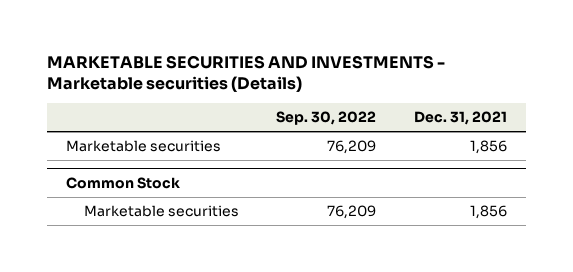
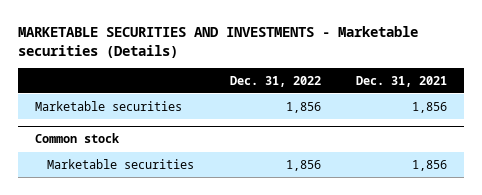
[276,111,377,126] Sep. 30, 2022 -> none
none -> [229,75,321,87] Dec. 31, 2022
[65,176,180,189] Common Stock -> [35,133,121,144] Common stock

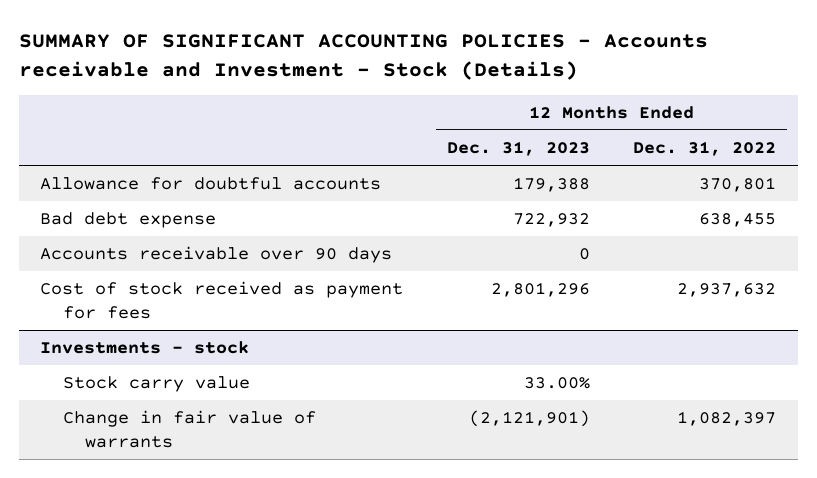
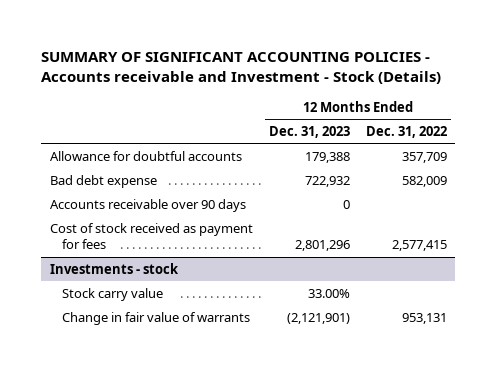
[699,177,777,193] 370,801 -> [402,151,448,163] 357,709
[699,213,777,228] 638,455 -> [402,175,448,187] 582,009
[677,283,777,298] 2,937,632 -> [392,240,448,252] 2,577,415
[677,411,777,427] 1,082,397 -> [402,312,448,324] 953,131

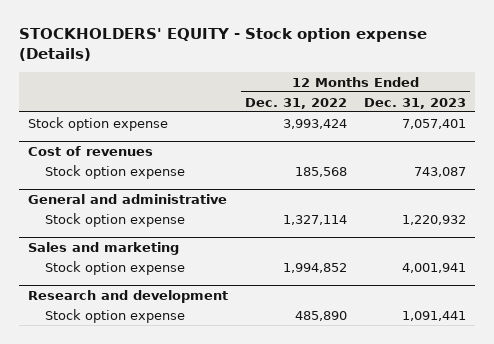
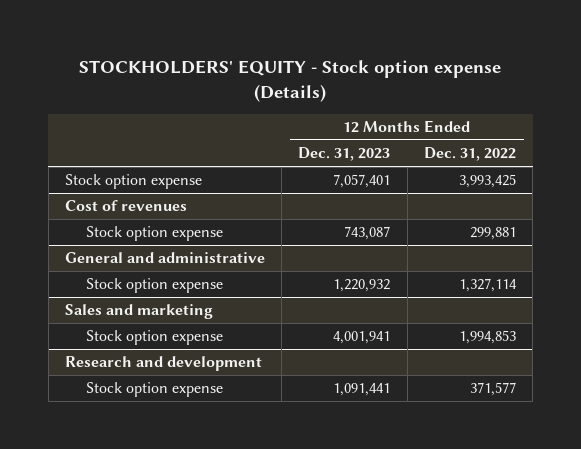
[282,118,347,129] 3,993,424 -> [458,174,516,189] 3,993,425
[294,166,347,177] 185,568 -> [469,227,516,241] 299,881
[282,262,347,273] 1,994,852 -> [458,330,516,345] 1,994,853
[294,310,347,321] 485,890 -> [469,382,516,397] 371,577

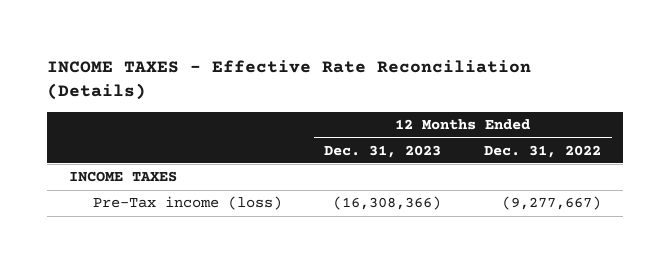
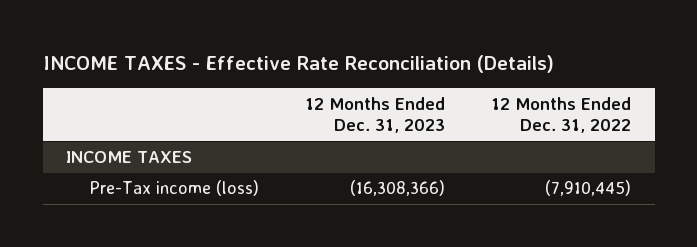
[502,196,602,211] (9,277,667) -> [545,180,632,197] (7,910,445)

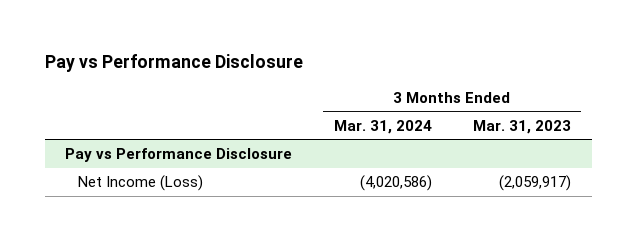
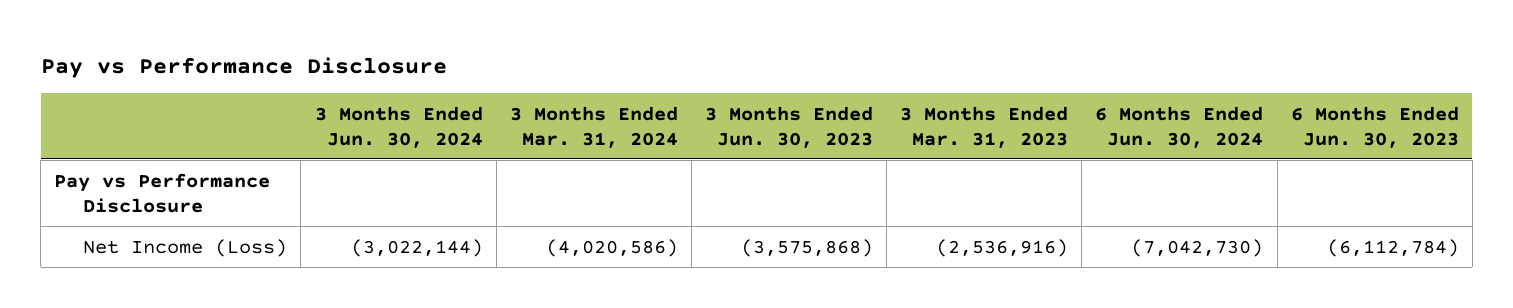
none -> [314,105,483,148] 3 Months Ended Jun. 30, 2024
none -> [704,105,873,148] 3 Months Ended Jun. 30, 2023
none -> [1095,105,1264,148] 6 Months Ended Jun. 30, 2024
none -> [1290,105,1459,148] 6 Months Ended Jun. 30, 2023
[499,175,572,192] (2,059,917) -> [936,238,1069,257] (2,536,916)

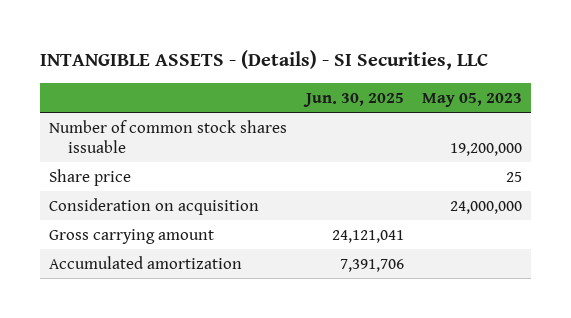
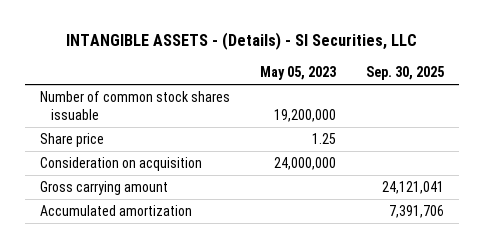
[302,93,404,108] Jun. 30, 2025 -> none
none -> [365,66,444,81] Sep. 30, 2025
[506,171,523,182] 25 -> [311,132,336,144] 1.25

